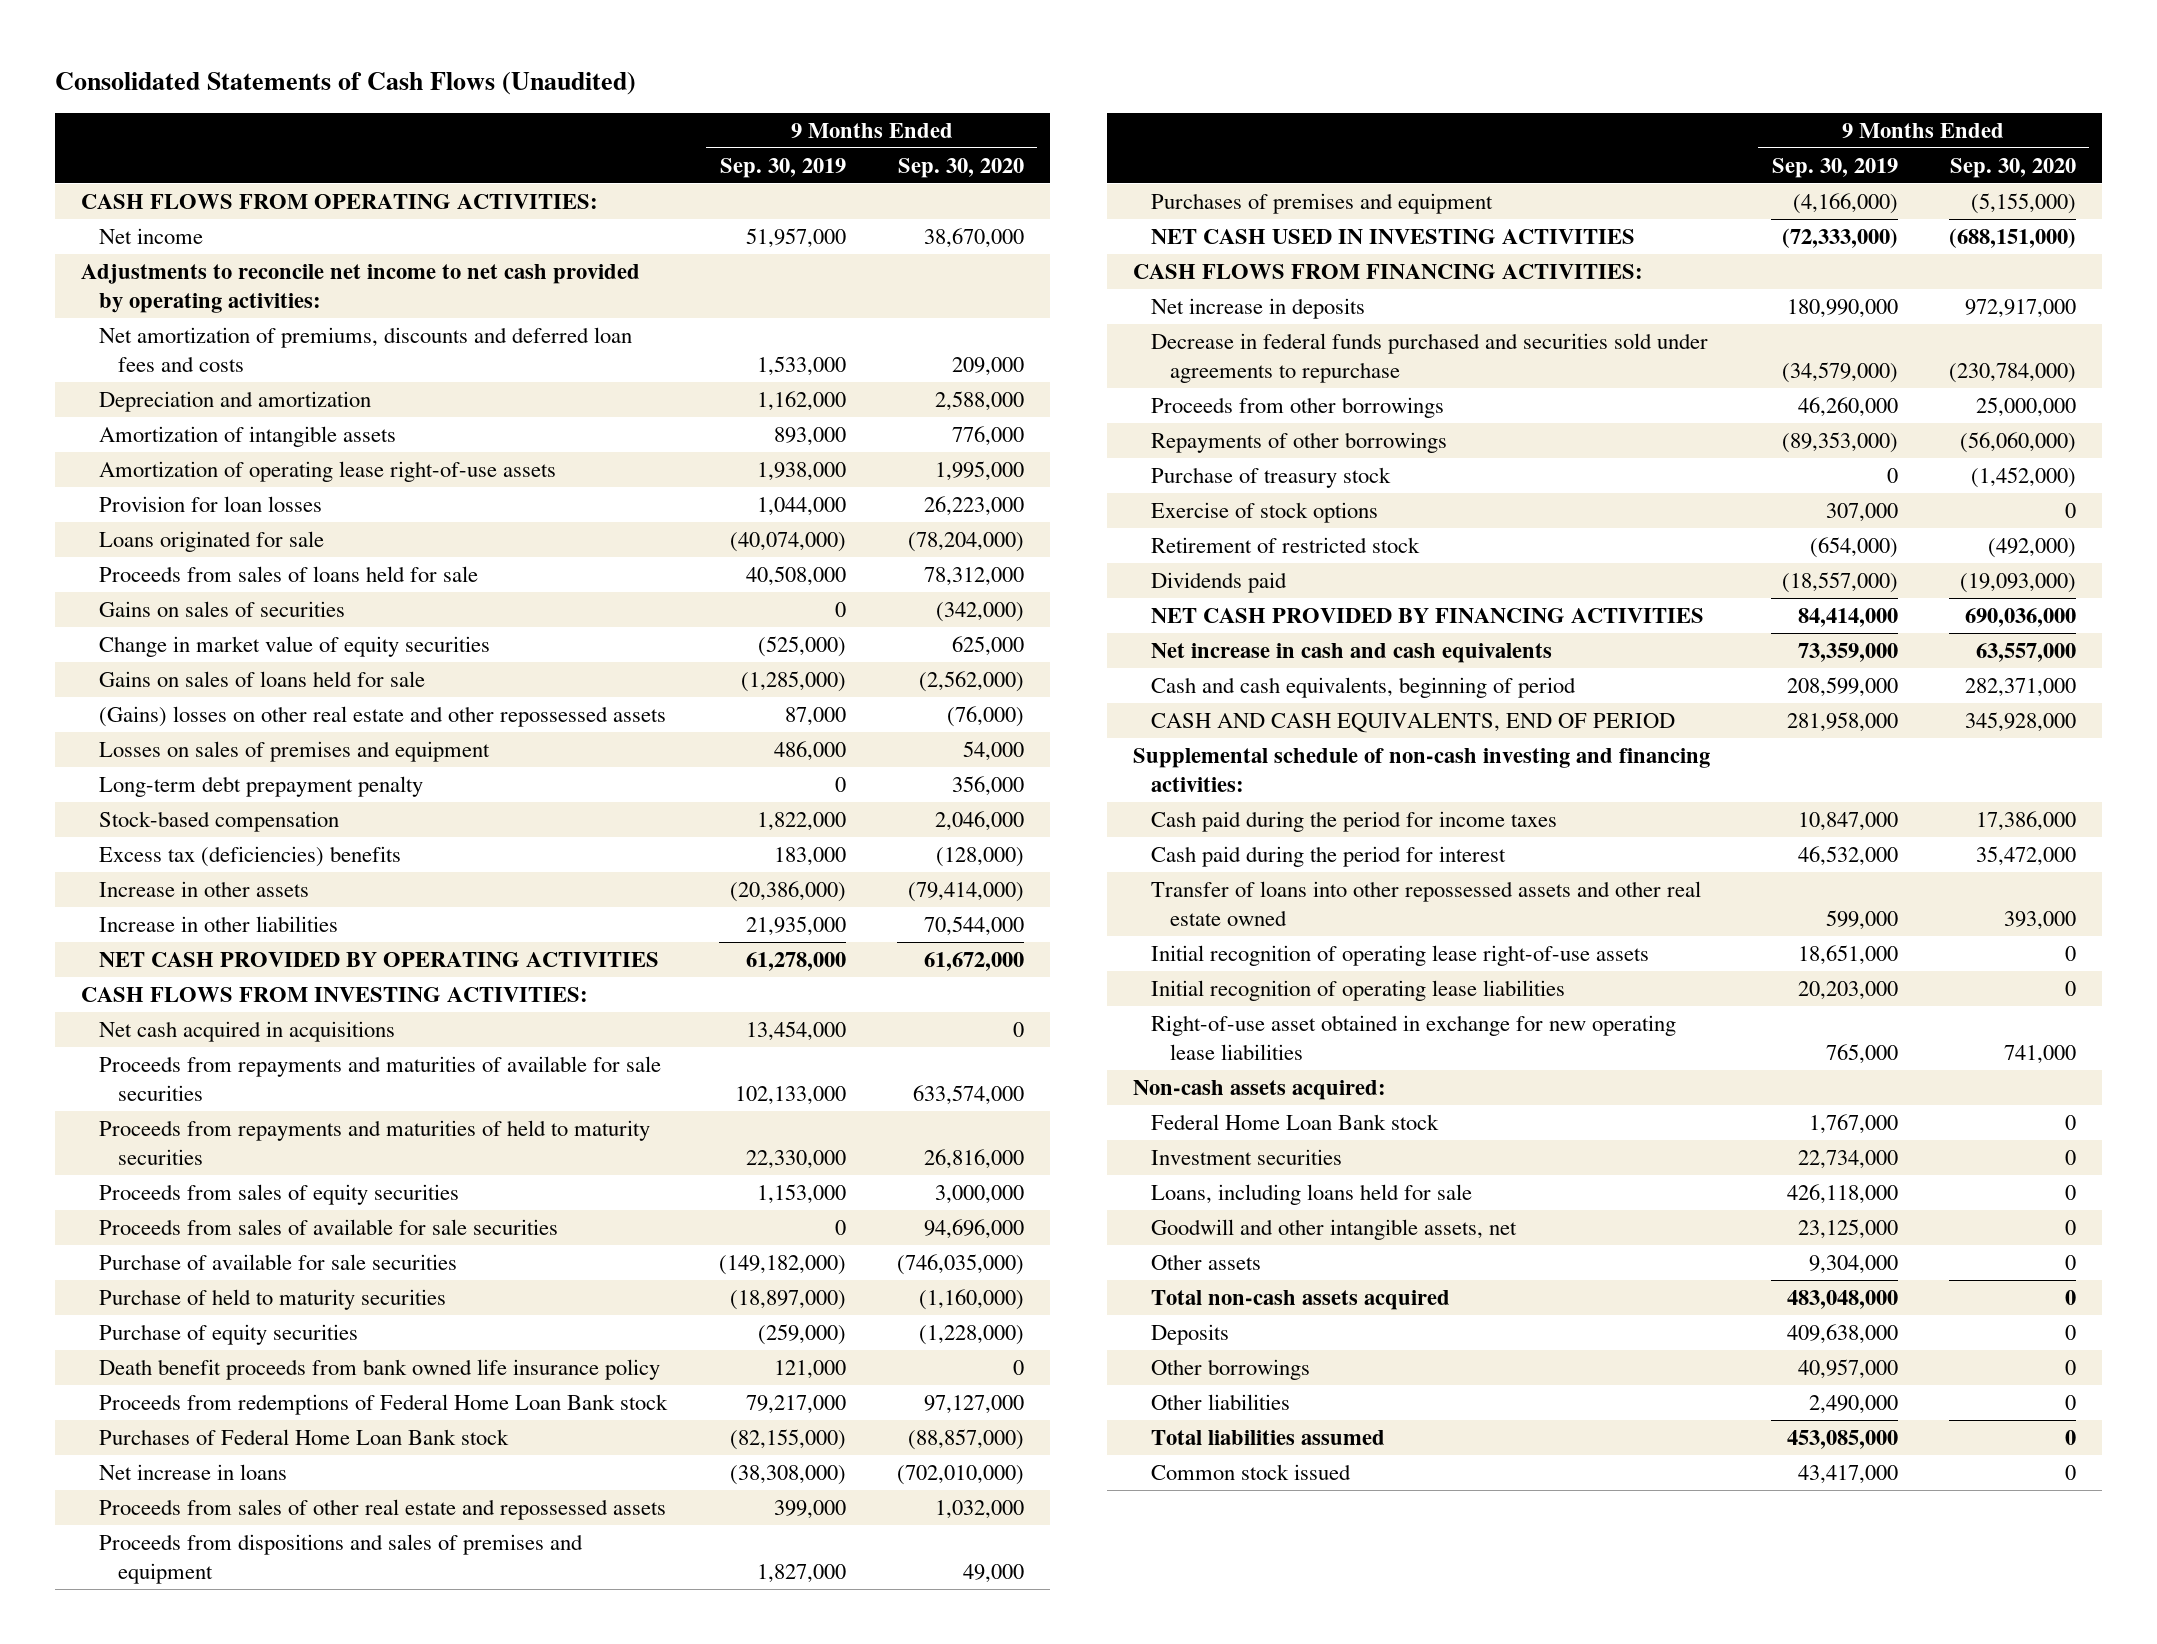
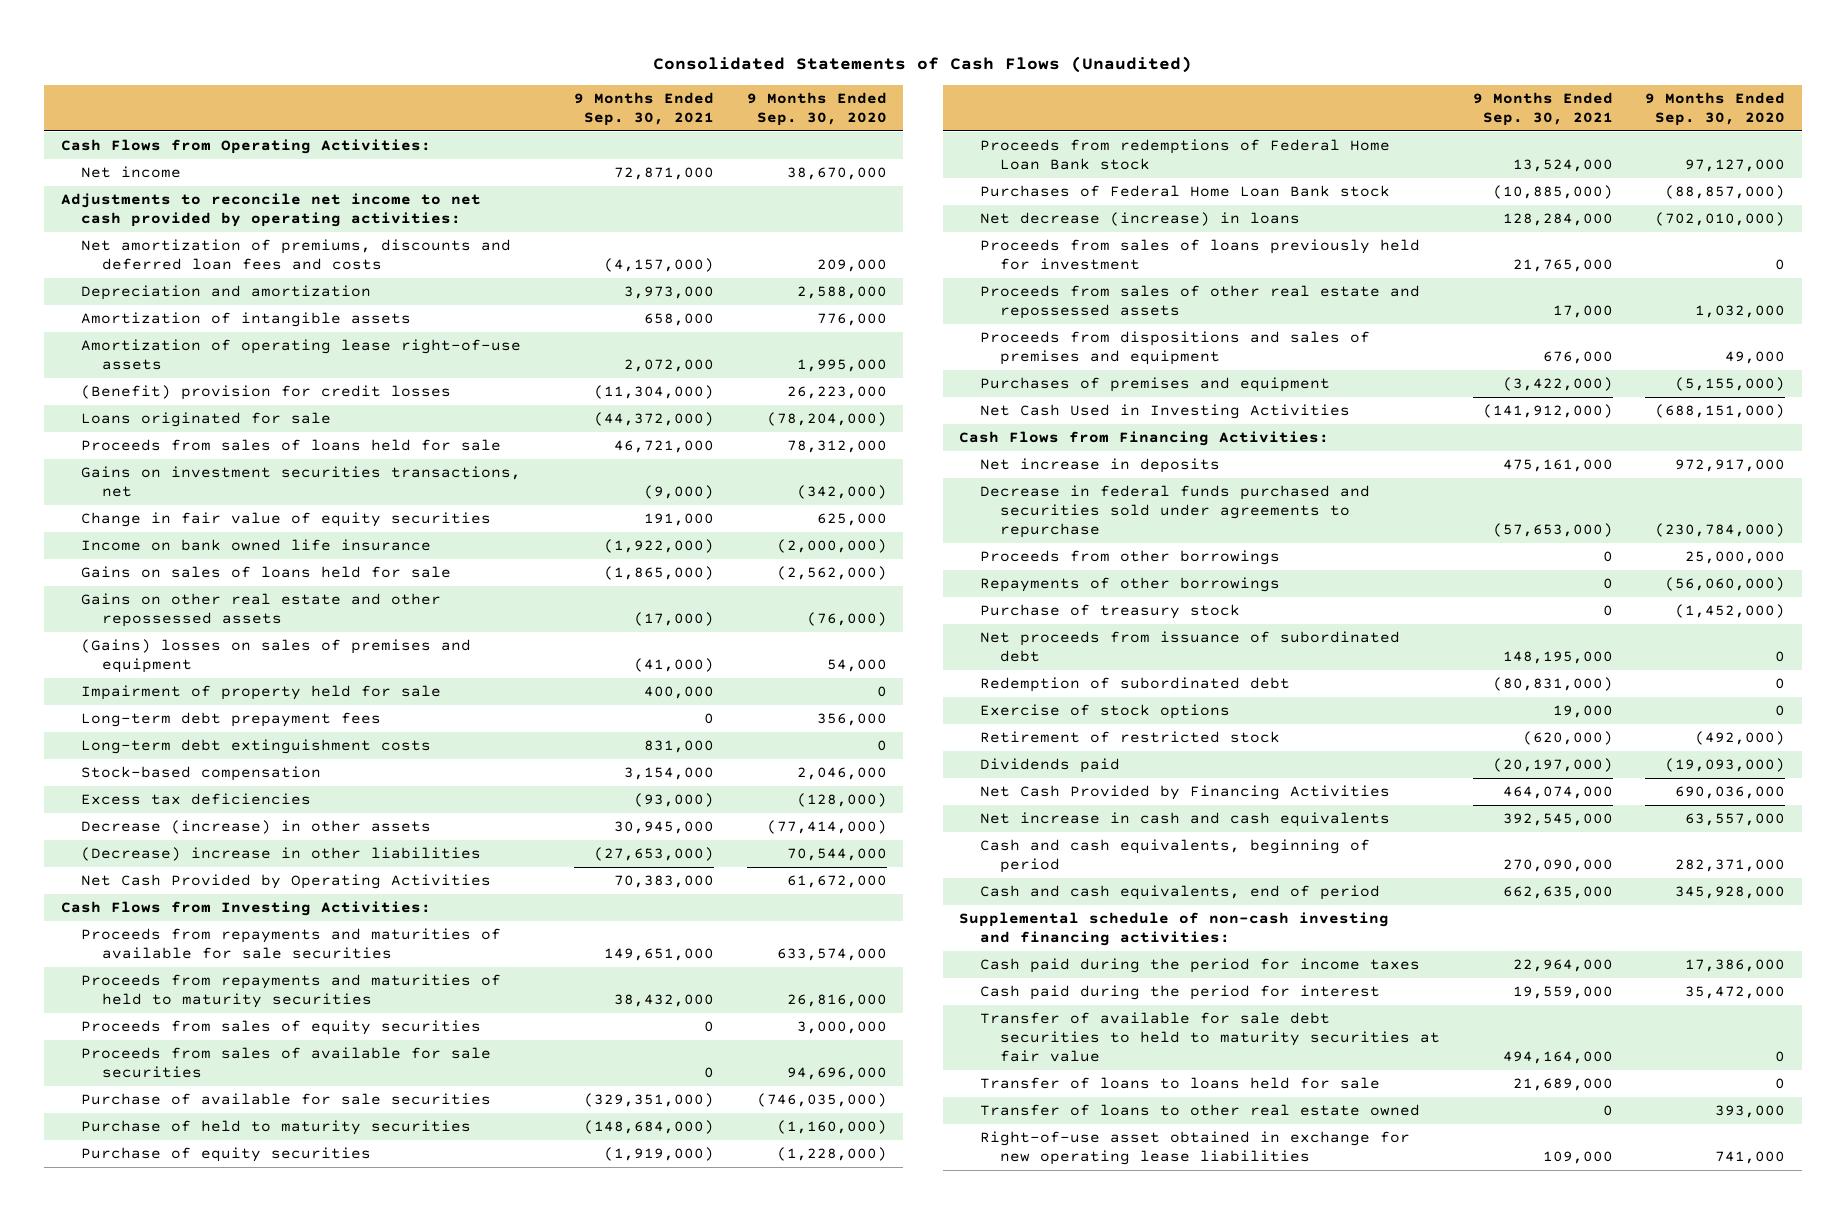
[719,157,846,178] Sep. 30, 2019 -> none
none -> [574,91,715,126] 9 Months Ended Sep. 30, 2021
[80,193,598,209] CASH FLOWS FROM OPERATING ACTIVITIES: -> [60,139,431,155] Cash Flows from Operating Activities:
[99,495,323,512] Provision for loan losses -> [81,385,452,401] (Benefit) provision for credit losses
[99,600,346,617] Gains on sales of securities -> [81,466,522,497] Gains on investment securities transactions, net
[99,635,491,657] Change in market value of equity securities -> [81,512,492,528] Change in fair value of equity securities
none -> [81,539,432,552] Income on bank owned life insurance
[99,705,667,727] (Gains) losses on other real estate and other repossessed assets -> [81,593,442,627] Gains on other real estate and other repossessed assets
[99,740,491,762] Losses on sales of premises and equipment -> [81,639,472,673] (Gains) losses on sales of premises and equipment
none -> [81,685,442,701] Impairment of property held for sale
[99,775,424,797] Long-term debt prepayment penalty -> [81,712,382,728] Long-term debt prepayment fees
none -> [81,739,432,755] Long-term debt extinguishment costs
[99,1020,396,1042] Net cash acquired in acquisitions -> none
[99,845,402,867] Excess tax (deficiencies) benefits -> [81,793,312,806] Excess tax deficiencies
[99,880,310,897] Increase in other assets -> [81,820,432,835] Decrease (increase) in other assets
[908,881,1025,902] (79,414,000) -> [766,820,887,835] (77,414,000)
[99,915,339,932] Increase in other liabilities -> [81,847,482,862] (Decrease) increase in other liabilities
[99,951,660,967] NET CASH PROVIDED BY OPERATING ACTIVITIES -> [81,874,492,890] Net Cash Provided by Operating Activities
[80,986,588,1002] CASH FLOWS FROM INVESTING ACTIVITIES: -> [60,901,431,917] Cash Flows from Investing Activities:
[99,1358,661,1380] Death benefit proceeds from bank owned life insurance policy -> none
[99,1463,288,1480] Net increase in loans -> [979,212,1300,227] Net decrease (increase) in loans
none -> [979,239,1420,270] Proceeds from sales of loans previously held for investment
[1151,228,1636,244] NET CASH USED IN INVESTING ACTIVITIES -> [979,404,1350,420] Net Cash Used in Investing Activities
[1132,263,1643,279] CASH FLOWS FROM FINANCING ACTIVITIES: -> [959,431,1330,447] Cash Flows from Financing Activities:
none -> [979,631,1400,662] Net proceeds from issuance of subordinated debt
none -> [979,677,1290,693] Redemption of subordinated debt
[1151,607,1705,623] NET CASH PROVIDED BY FINANCING ACTIVITIES -> [979,785,1390,801] Net Cash Provided by Financing Activities
[1151,712,1676,733] CASH AND CASH EQUIVALENTS, END OF PERIOD -> [979,885,1380,901] Cash and cash equivalents, end of period
[1151,944,1650,966] Initial recognition of operating lease right-of-use assets -> none
[1151,979,1566,1001] Initial recognition of operating lease liabilities -> none
none -> [979,1012,1441,1062] Transfer of available for sale debt securities to held to maturity securities at fair value
none -> [979,1077,1380,1090] Transfer of loans to loans held for sale
[1151,880,1702,927] Transfer of loans into other repossessed assets and other real estate owned -> [979,1104,1420,1117] Transfer of loans to other real estate owned
[1132,1079,1386,1100] Non-cash assets acquired: -> none
[1151,1113,1440,1130] Federal Home Loan Bank stock -> none
[1151,1148,1343,1165] Investment securities -> none
[1151,1183,1473,1205] Loans, including loans held for sale -> none
[1151,1218,1518,1240] Goodwill and other intangible assets, net -> none
[1151,1253,1262,1270] Other assets -> none
[1151,1289,1451,1310] Total non-cash assets acquired -> none
[1151,1323,1230,1345] Deposits -> none
[1151,1358,1311,1380] Other borrowings -> none
[1151,1393,1291,1410] Other liabilities -> none
[1151,1429,1386,1445] Total liabilities assumed -> none
[1151,1463,1352,1480] Common stock issued -> none

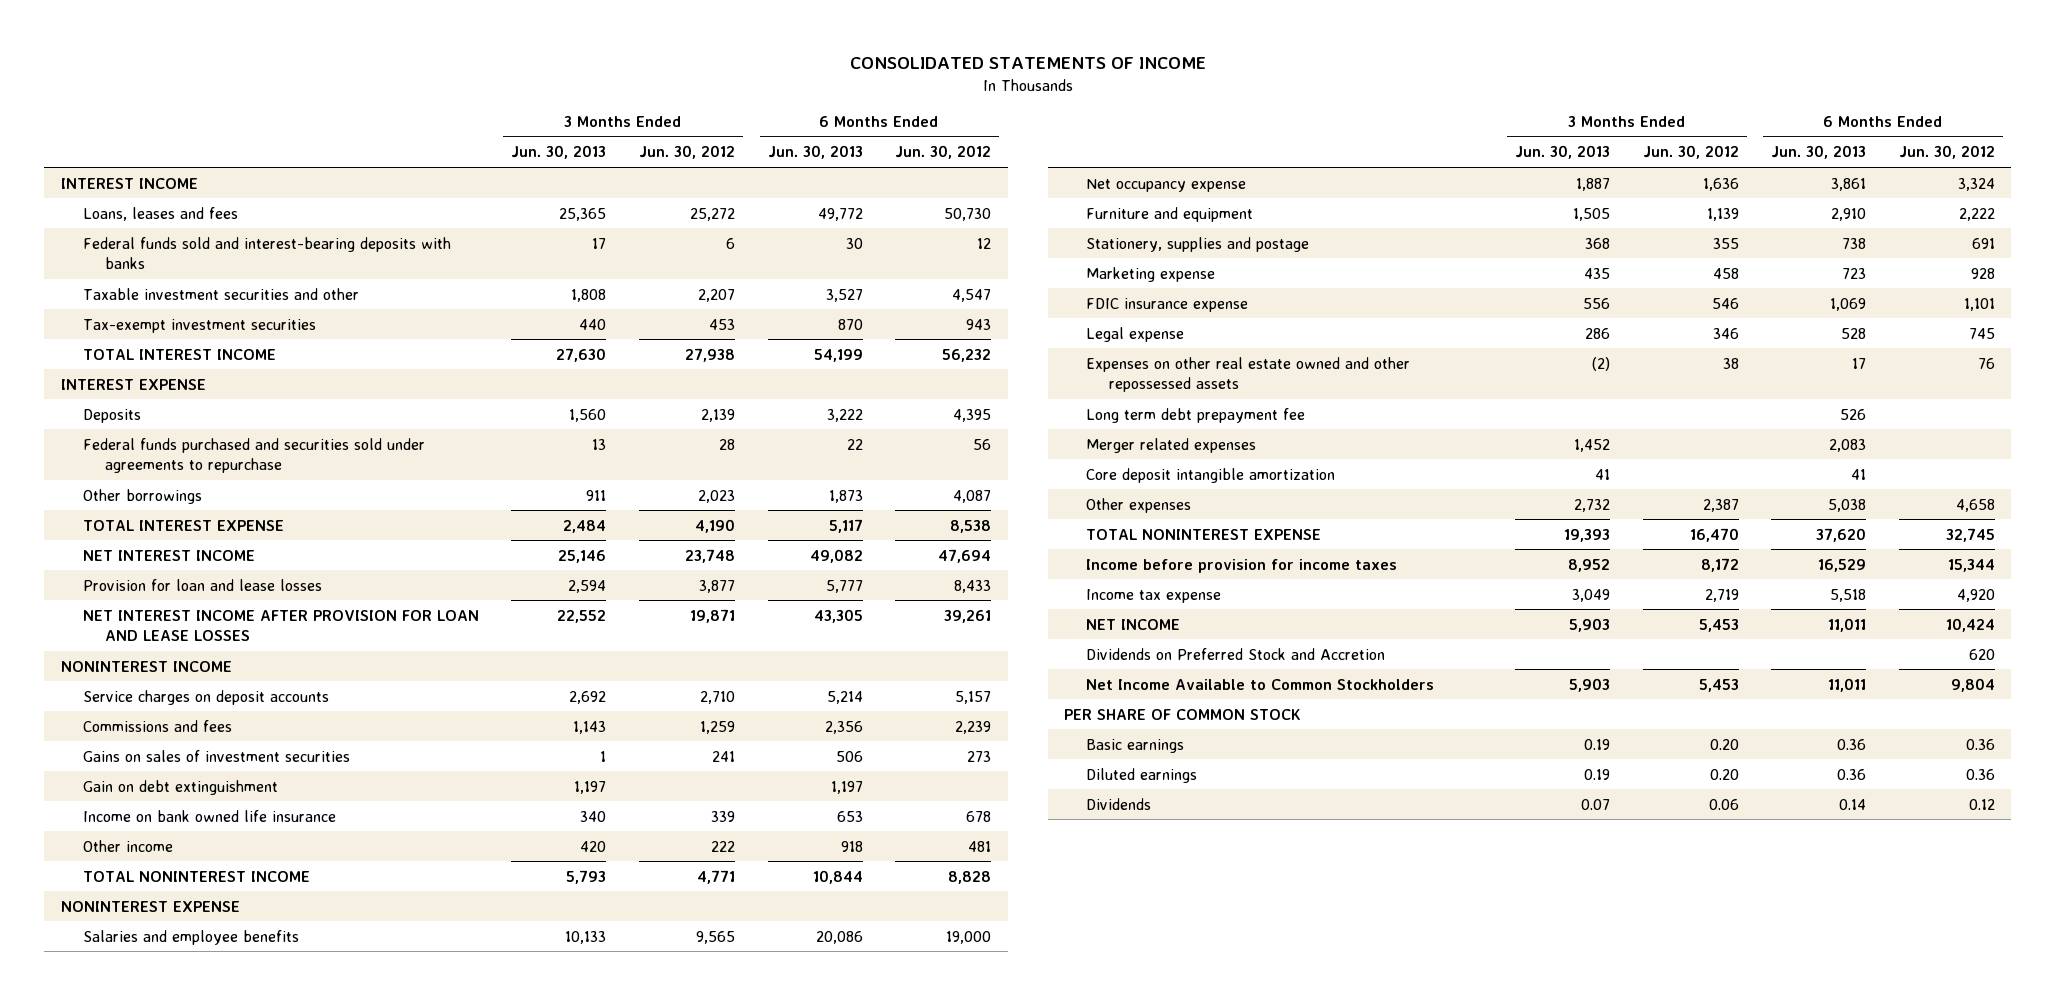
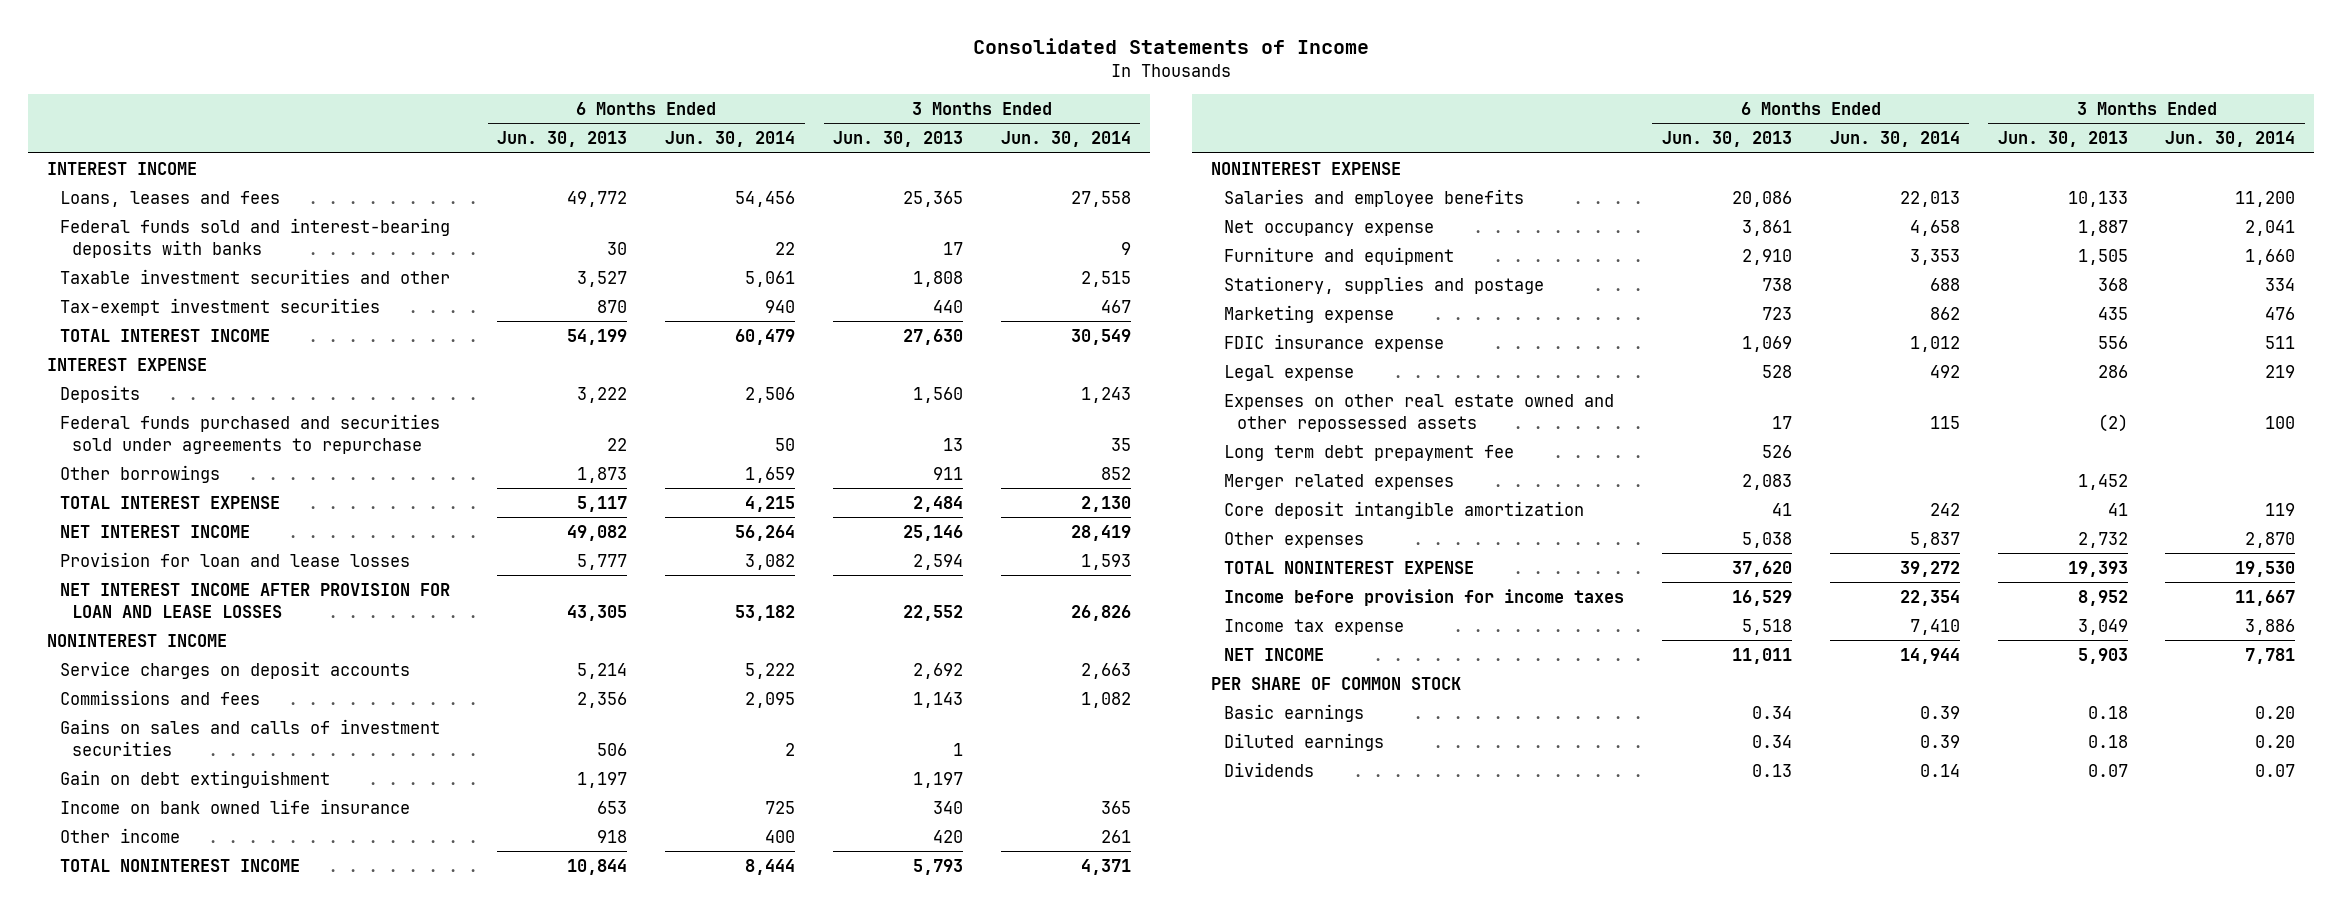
[849,57,1206,70] CONSOLIDATED STATEMENTS OF INCOME -> [973,38,1370,55] Consolidated Statements of Income
[639,145,736,160] Jun. 30, 2012 -> none
[895,145,992,160] Jun. 30, 2012 -> none
none -> [665,131,796,148] Jun. 30, 2014
none -> [1000,131,1131,148] Jun. 30, 2014
[82,749,350,762] Gains on sales of investment securities -> [59,718,440,756] Gains on sales and calls of investment securities
[1086,647,1386,660] Dividends on Preferred Stock and Accretion -> none
[1086,678,1435,690] Net Income Available to Common Stockholders -> none
[1583,738,1610,750] 0.19 -> [2087,705,2128,719] 0.18
[1837,738,1867,750] 0.36 -> [1751,705,1792,719] 0.34
[1583,768,1610,780] 0.19 -> [2087,734,2128,748] 0.18
[1837,768,1867,780] 0.36 -> [1751,734,1792,748] 0.34
[1839,798,1867,810] 0.14 -> [1751,763,1792,777] 0.13

